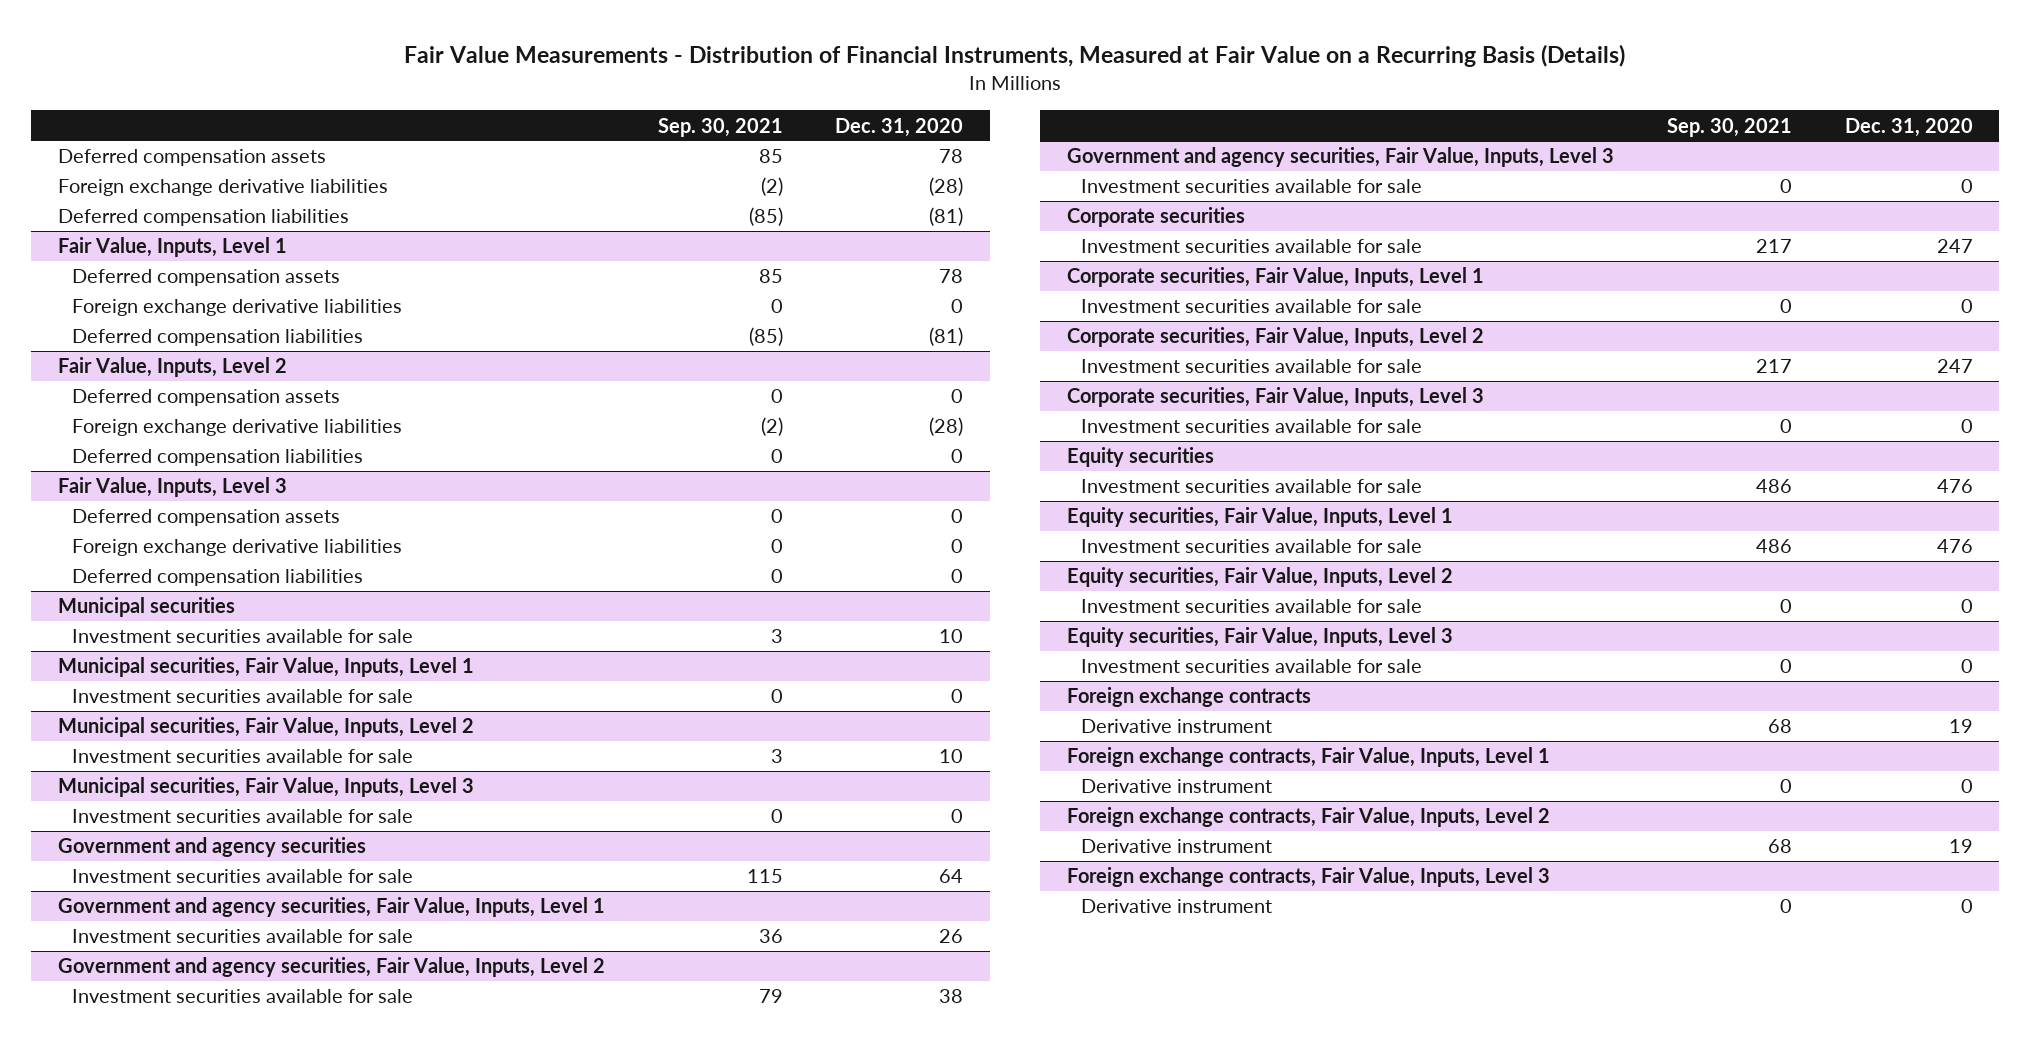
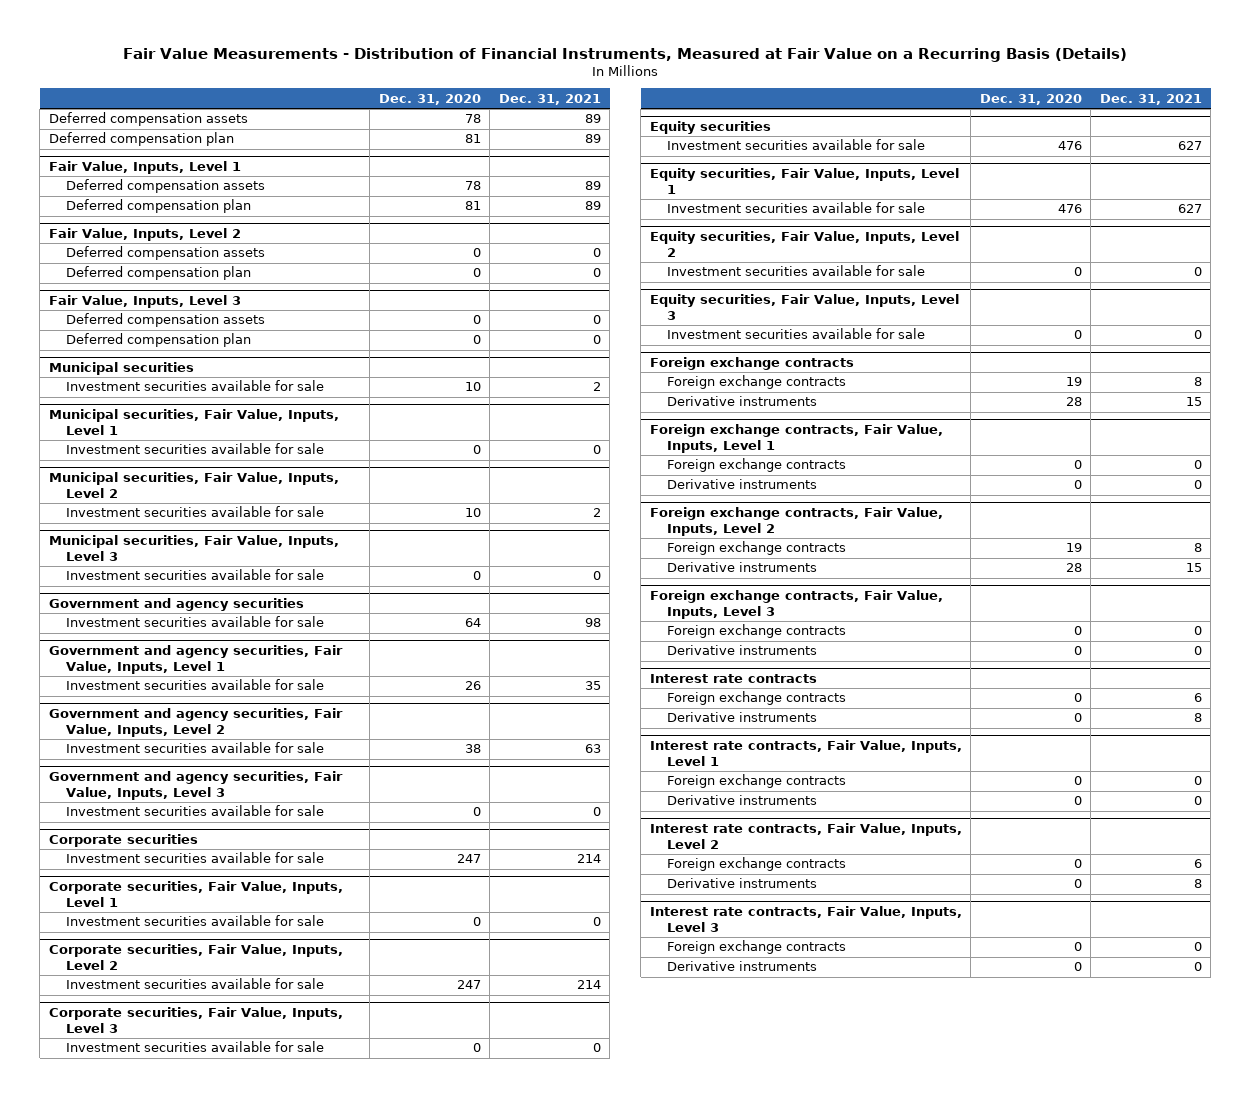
[657,117,783,137] Sep. 30, 2021 -> none
none -> [498,93,601,105] Dec. 31, 2021
[57,179,388,197] Foreign exchange derivative liabilities -> none
[57,209,349,227] Deferred compensation liabilities -> [48,132,234,147] Deferred compensation plan
[929,207,964,227] (81) -> [464,134,481,144] 81
[72,299,403,317] Foreign exchange derivative liabilities -> none
[72,329,364,347] Deferred compensation liabilities -> [66,199,252,214] Deferred compensation plan
[929,327,964,347] (81) -> [464,201,481,211] 81
[72,419,403,437] Foreign exchange derivative liabilities -> none
[72,449,364,467] Deferred compensation liabilities -> [66,266,252,281] Deferred compensation plan
[72,539,403,557] Foreign exchange derivative liabilities -> none
[72,569,364,587] Deferred compensation liabilities -> [66,333,252,348] Deferred compensation plan
[1081,719,1273,734] Derivative instrument -> [667,375,847,390] Foreign exchange contracts
none -> [667,396,818,407] Derivative instruments
[1081,779,1273,794] Derivative instrument -> [667,458,847,473] Foreign exchange contracts
none -> [667,479,818,490] Derivative instruments
[1081,839,1273,854] Derivative instrument -> [667,541,847,556] Foreign exchange contracts
none -> [667,562,818,573] Derivative instruments
[1081,899,1273,914] Derivative instrument -> [667,624,847,639] Foreign exchange contracts
none -> [667,645,818,656] Derivative instruments
none -> [649,674,817,684] Interest rate contracts
none -> [667,691,847,706] Foreign exchange contracts
none -> [667,712,818,723] Derivative instruments
none -> [649,740,962,766] Interest rate contracts, Fair Value, Inputs, Level 1
none -> [667,774,847,789] Foreign exchange contracts
none -> [667,795,818,806] Derivative instruments
none -> [649,823,962,849] Interest rate contracts, Fair Value, Inputs, Level 2
none -> [667,857,847,872] Foreign exchange contracts
none -> [667,878,818,889] Derivative instruments
none -> [649,906,962,932] Interest rate contracts, Fair Value, Inputs, Level 3
none -> [667,940,847,955] Foreign exchange contracts
none -> [667,961,818,972] Derivative instruments

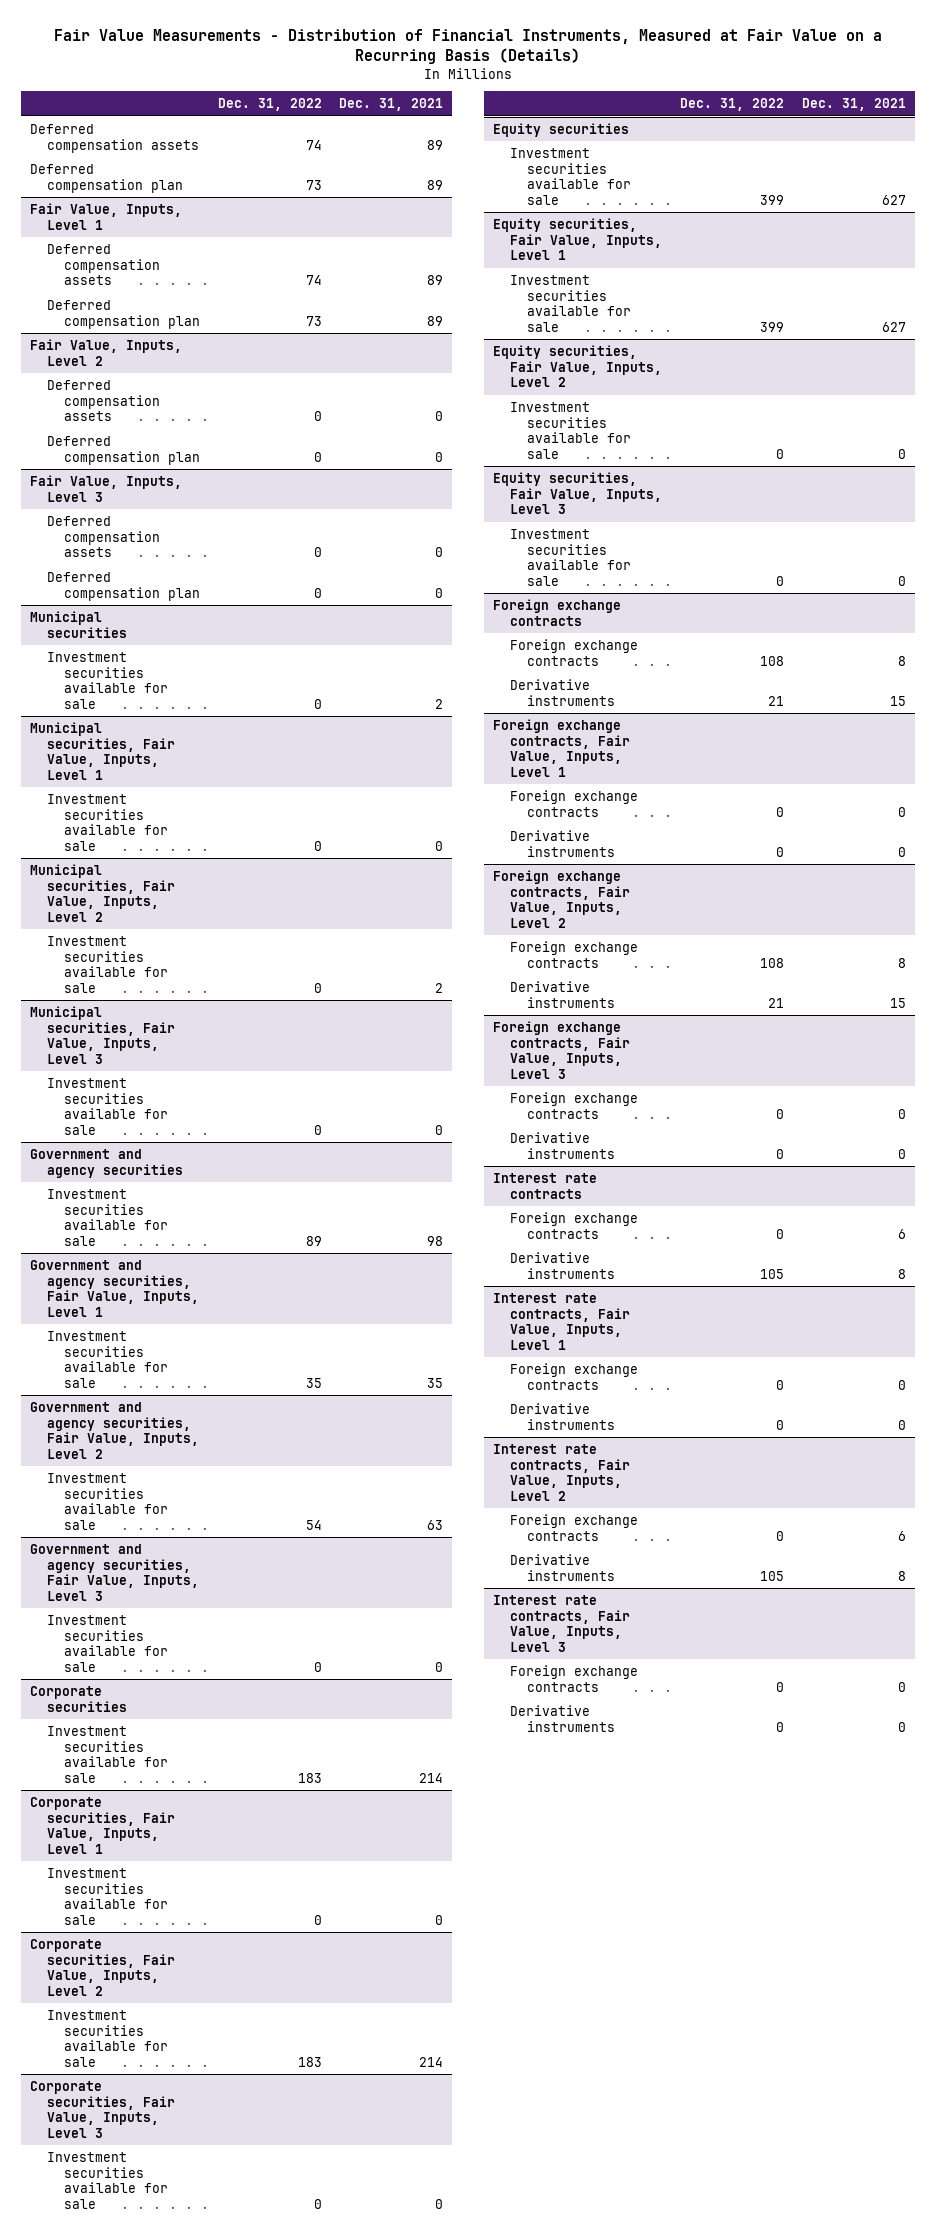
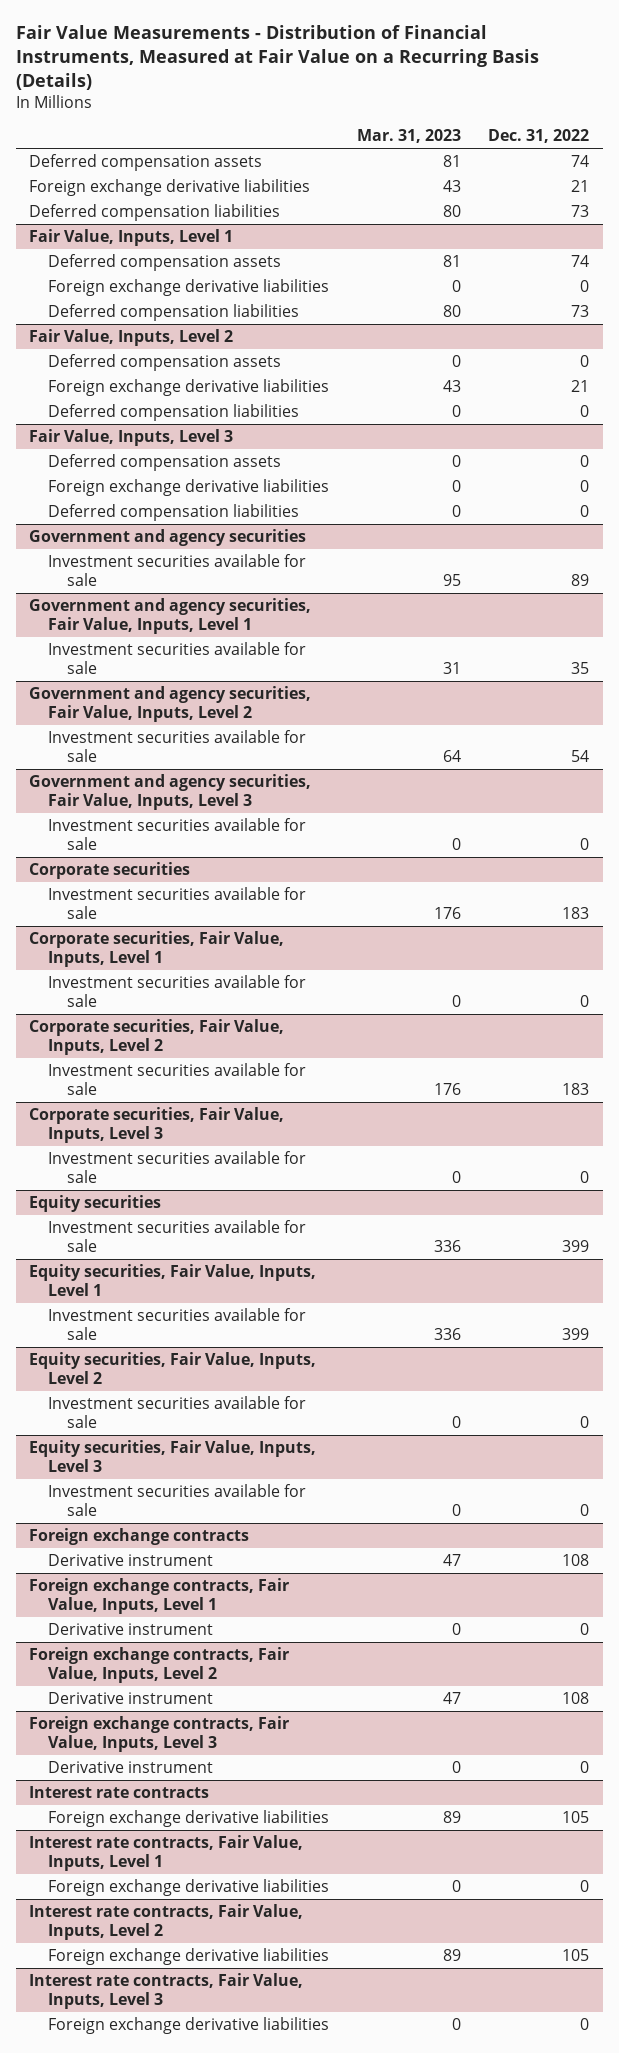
[339,98,444,112] Dec. 31, 2021 -> none
none -> [356,128,461,143] Mar. 31, 2023
none -> [29,179,311,197] Foreign exchange derivative liabilities
[30,163,184,193] Deferred compensation plan -> [29,204,281,222] Deferred compensation liabilities
none -> [47,279,329,297] Foreign exchange derivative liabilities
[47,299,200,329] Deferred compensation plan -> [47,304,299,322] Deferred compensation liabilities
none -> [47,379,329,397] Foreign exchange derivative liabilities
[47,435,200,465] Deferred compensation plan -> [47,404,299,422] Deferred compensation liabilities
[30,610,128,638] Municipal securities -> none
[47,651,168,710] Investment securities available for sale -> none
[30,721,176,781] Municipal securities, Fair Value, Inputs, Level 1 -> none
[47,793,168,852] Investment securities available for sale -> none
[30,863,176,923] Municipal securities, Fair Value, Inputs, Level 2 -> none
[47,935,168,994] Investment securities available for sale -> none
[30,1005,176,1065] Municipal securities, Fair Value, Inputs, Level 3 -> none
[47,1077,168,1136] Investment securities available for sale -> none
none -> [47,479,329,497] Foreign exchange derivative liabilities
[47,571,200,601] Deferred compensation plan -> [47,504,299,522] Deferred compensation liabilities
[509,678,615,706] Derivative instruments -> none
[509,638,638,666] Foreign exchange contracts -> [47,1554,213,1567] Derivative instrument
[509,829,615,857] Derivative instruments -> none
[509,789,638,817] Foreign exchange contracts -> [47,1623,213,1636] Derivative instrument
[509,980,615,1008] Derivative instruments -> none
[509,940,638,968] Foreign exchange contracts -> [47,1692,213,1705] Derivative instrument
[509,1131,615,1159] Derivative instruments -> none
[509,1091,638,1119] Foreign exchange contracts -> [47,1761,213,1774] Derivative instrument
[509,1211,638,1239] Foreign exchange contracts -> none
[509,1251,615,1279] Derivative instruments -> [47,1810,329,1828] Foreign exchange derivative liabilities
[509,1362,638,1390] Foreign exchange contracts -> none
[509,1402,615,1430] Derivative instruments -> [47,1879,329,1897] Foreign exchange derivative liabilities
[509,1513,638,1541] Foreign exchange contracts -> none
[509,1553,615,1581] Derivative instruments -> [47,1948,329,1966] Foreign exchange derivative liabilities
[509,1664,638,1692] Foreign exchange contracts -> none
[509,1704,615,1732] Derivative instruments -> [47,2017,329,2035] Foreign exchange derivative liabilities

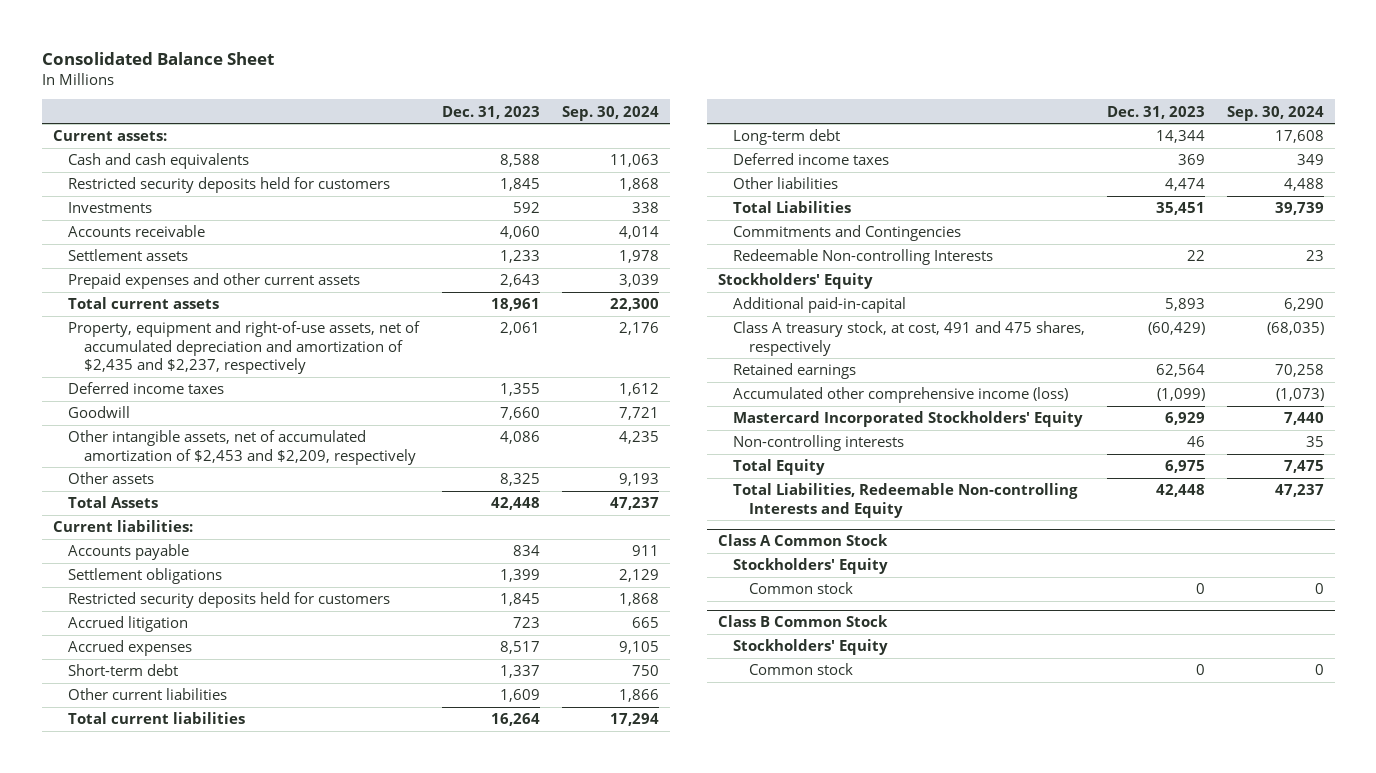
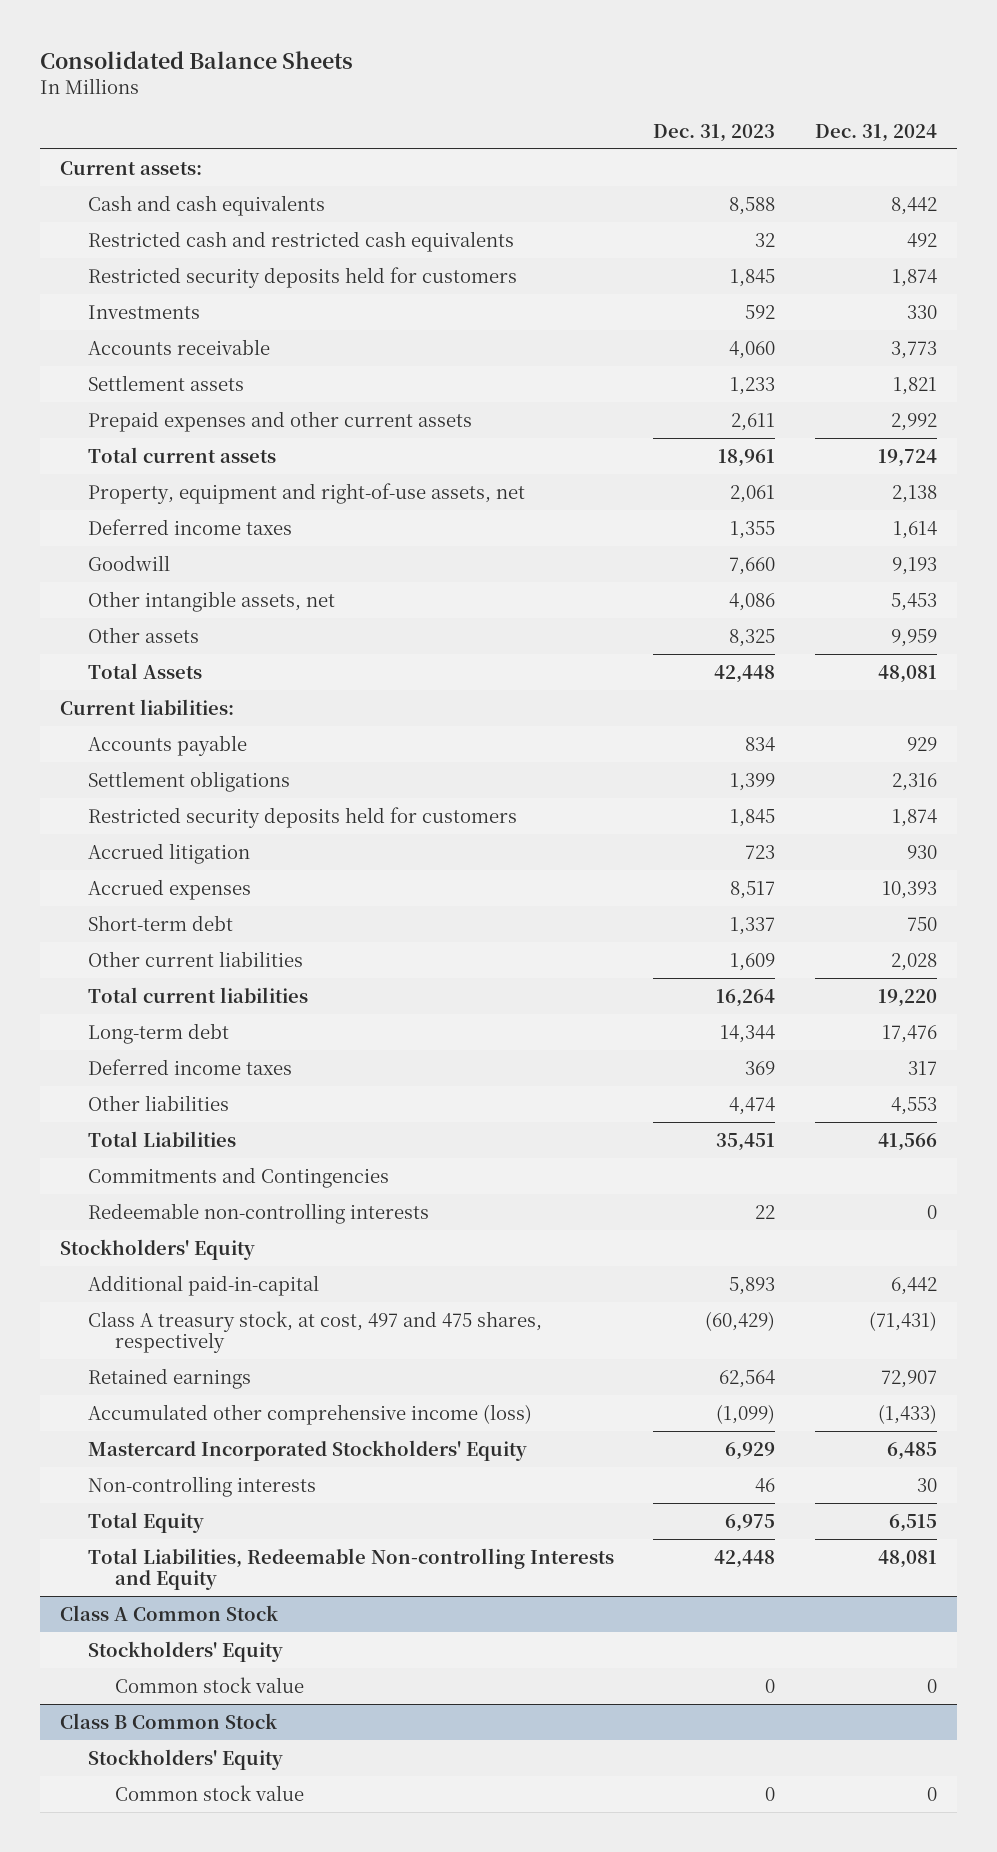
[41,51,274,65] Consolidated Balance Sheet -> [40,51,354,70] Consolidated Balance Sheets
[561,105,659,121] Sep. 30, 2024 -> none
none -> [814,123,937,142] Dec. 31, 2024
none -> [87,230,514,252] Restricted cash and restricted cash equivalents
[499,274,540,288] 2,643 -> [731,412,776,431] 2,611
[68,321,421,374] Property, equipment and right-of-use assets, net of accumulated depreciation and amortization of $2,435 and $2,237, respectively -> [87,482,525,504] Property, equipment and right-of-use assets, net
[68,430,416,465] Other intangible assets, net of accumulated amortization of $2,453 and $2,209, respectively -> [87,590,335,612] Other intangible assets, net
[733,249,994,266] Redeemable Non-controlling Interests -> [87,1202,429,1224] Redeemable non-controlling interests
[733,321,1086,356] Class A treasury stock, at cost, 491 and 475 shares, respectively -> [87,1310,542,1354] Class A treasury stock, at cost, 497 and 475 shares, respectively
[748,582,853,595] Common stock -> [115,1676,305,1693] Common stock value
[748,663,853,676] Common stock -> [115,1784,305,1801] Common stock value

